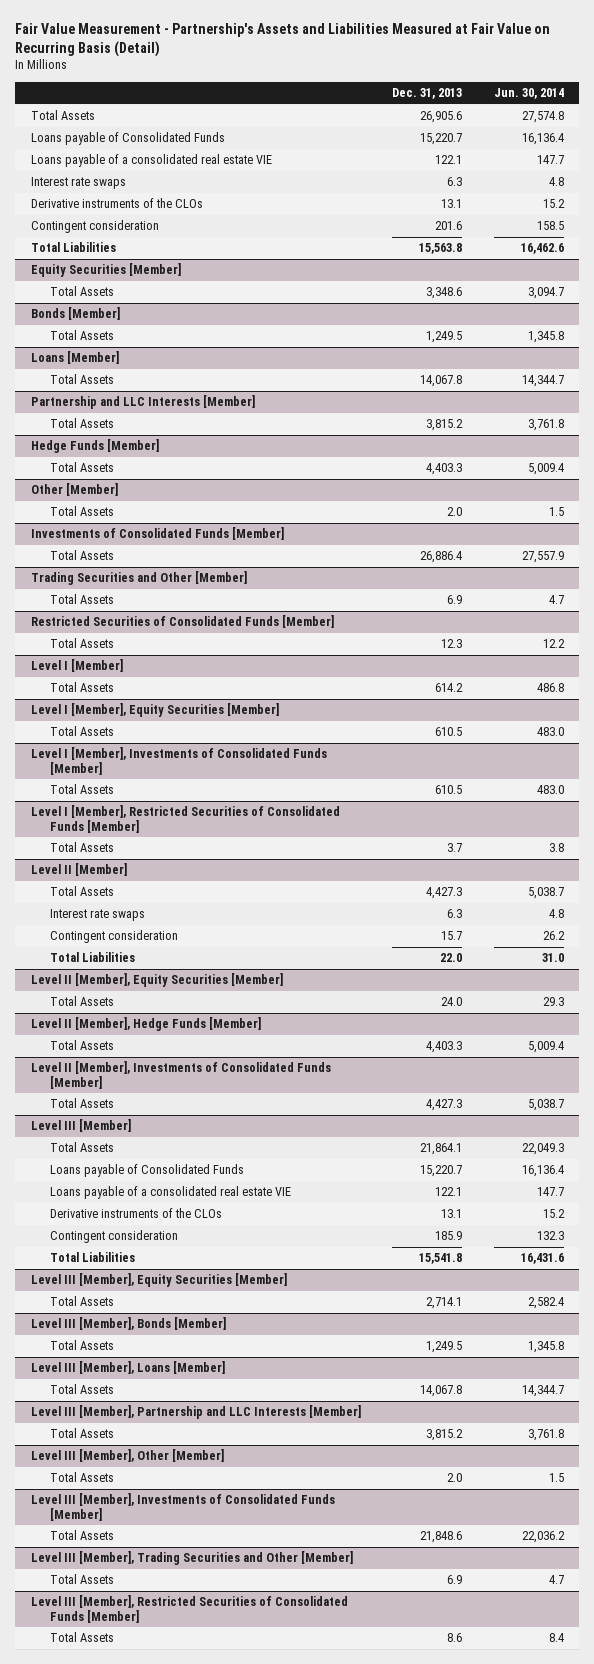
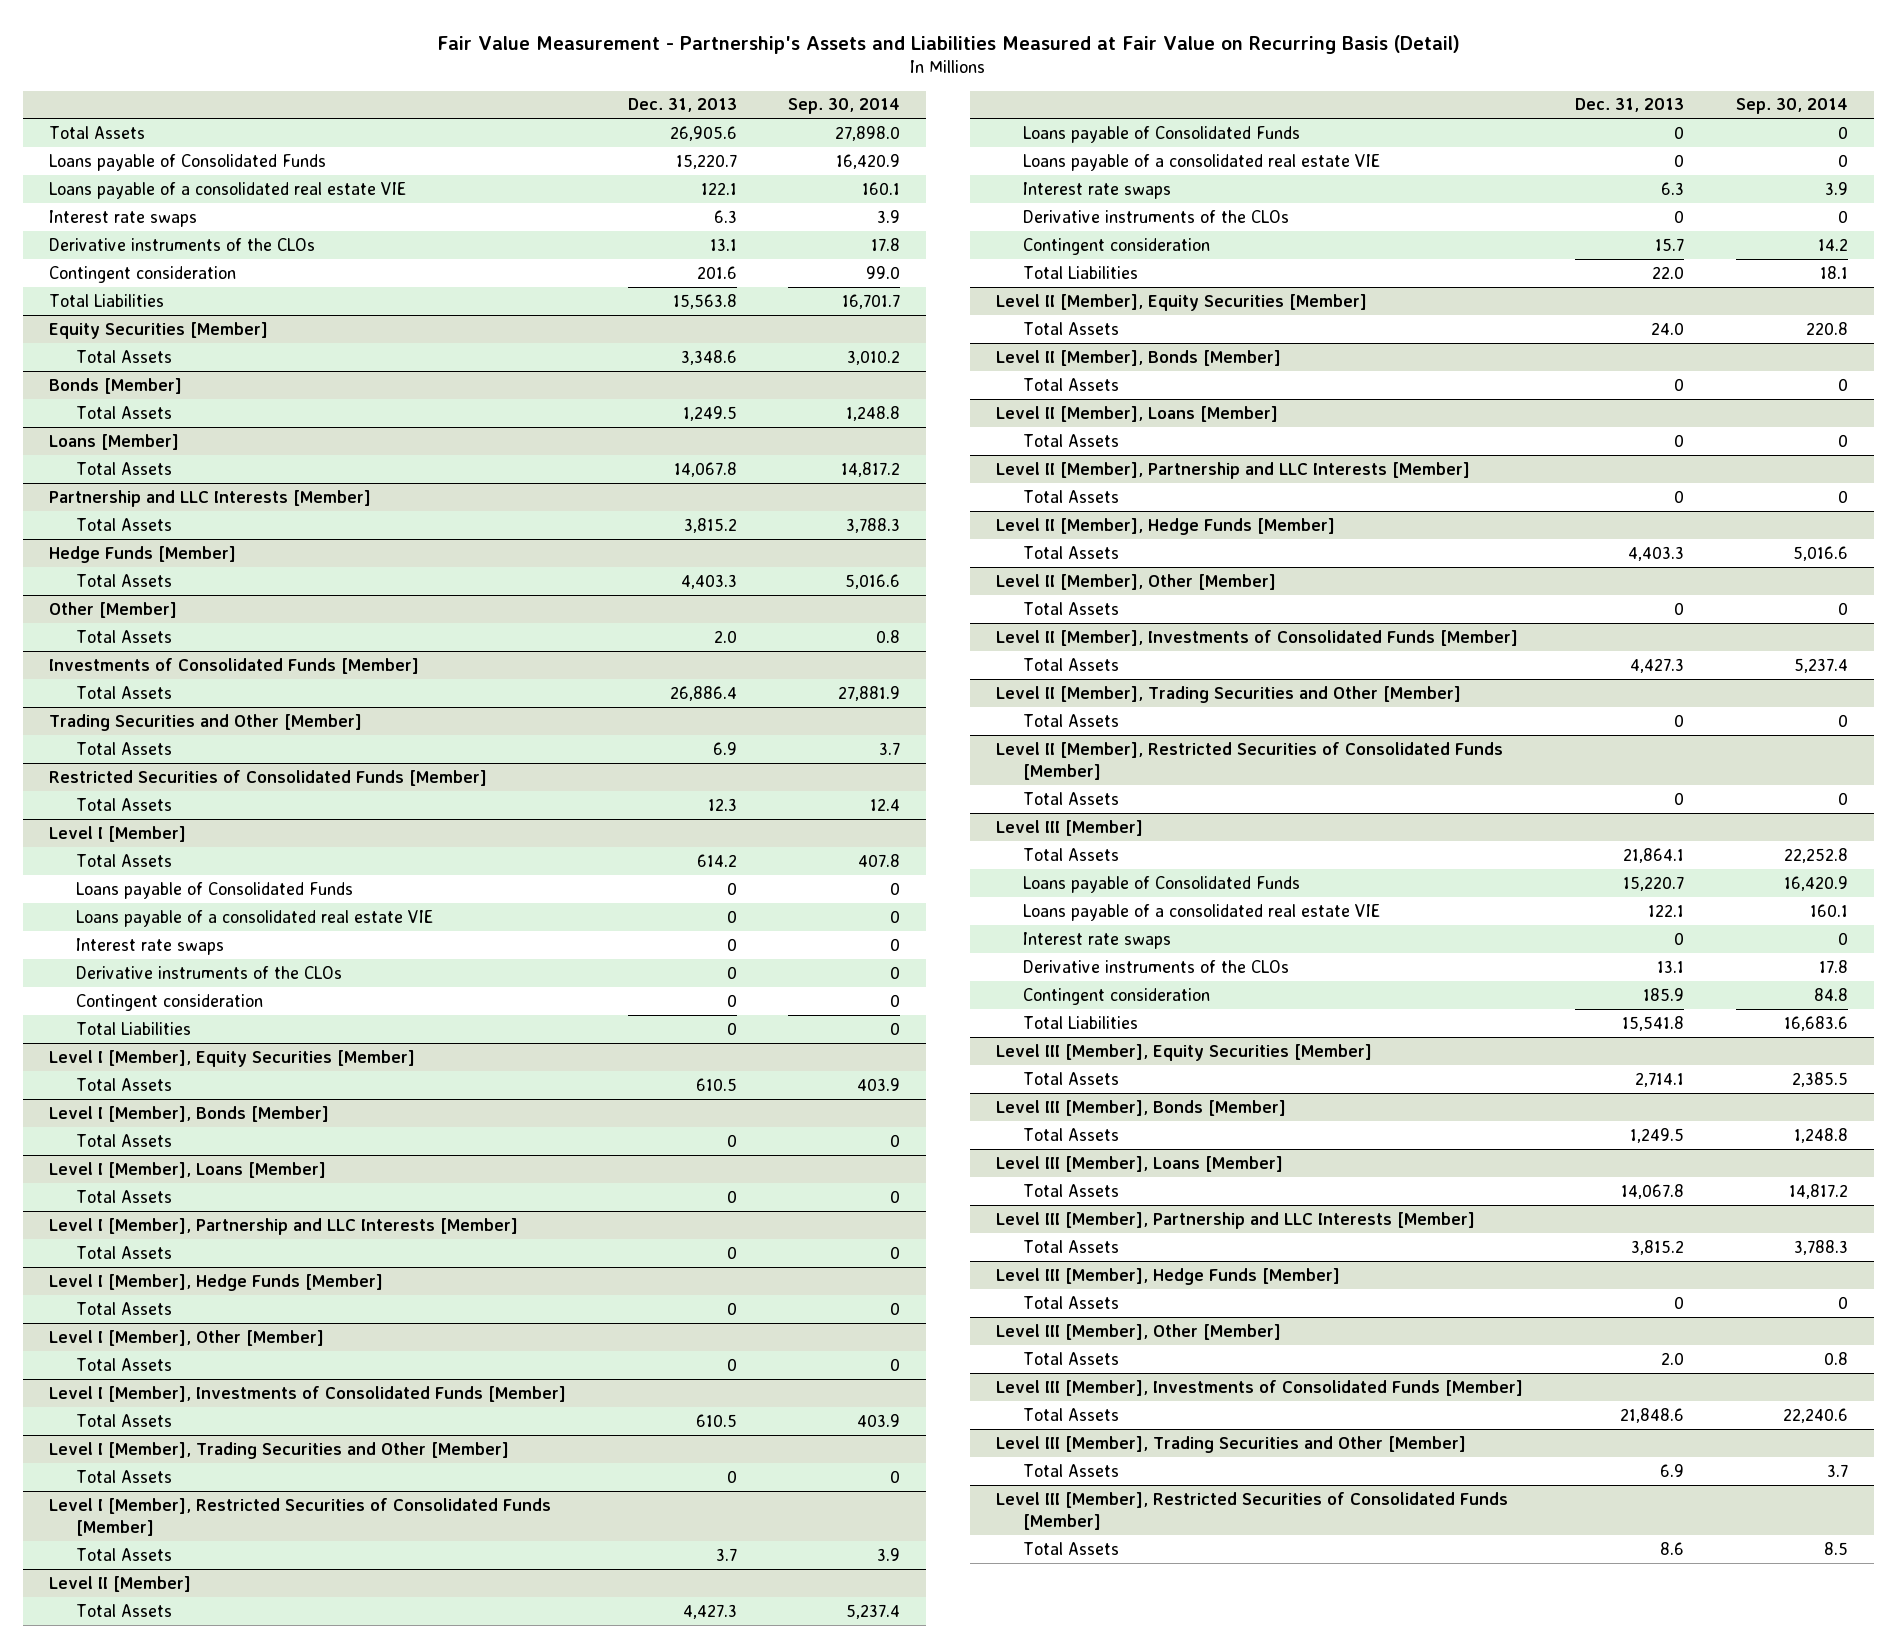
[493,88,564,100] Jun. 30, 2014 -> none
none -> [788,98,901,115] Sep. 30, 2014
none -> [75,881,353,899] Loans payable of Consolidated Funds
none -> [75,909,433,927] Loans payable of a consolidated real estate VIE
none -> [75,937,224,955] Interest rate swaps
none -> [75,965,342,979] Derivative instruments of the CLOs
none -> [75,993,263,1011] Contingent consideration
none -> [75,1021,191,1035] Total Liabilities
none -> [48,1105,329,1122] Level I [Member], Bonds [Member]
none -> [75,1133,172,1147] Total Assets
none -> [48,1161,326,1178] Level I [Member], Loans [Member]
none -> [75,1189,172,1203] Total Assets
none -> [48,1217,518,1235] Level I [Member], Partnership and LLC Interests [Member]
none -> [75,1245,172,1259] Total Assets
none -> [48,1273,383,1291] Level I [Member], Hedge Funds [Member]
none -> [75,1301,172,1315] Total Assets
none -> [48,1329,324,1346] Level I [Member], Other [Member]
none -> [75,1357,172,1371] Total Assets
none -> [48,1441,509,1459] Level I [Member], Trading Securities and Other [Member]
none -> [75,1469,172,1483] Total Assets
none -> [1022,125,1300,143] Loans payable of Consolidated Funds
none -> [1022,153,1380,171] Loans payable of a consolidated real estate VIE
none -> [1022,209,1289,223] Derivative instruments of the CLOs
none -> [995,349,1281,366] Level II [Member], Bonds [Member]
none -> [1022,377,1119,391] Total Assets
none -> [995,405,1278,422] Level II [Member], Loans [Member]
none -> [1022,433,1119,447] Total Assets
none -> [995,461,1470,479] Level II [Member], Partnership and LLC Interests [Member]
none -> [1022,489,1119,503] Total Assets
none -> [995,573,1276,590] Level II [Member], Other [Member]
none -> [1022,601,1119,615] Total Assets
none -> [995,685,1461,703] Level II [Member], Trading Securities and Other [Member]
none -> [1022,713,1119,727] Total Assets
none -> [995,741,1503,781] Level II [Member], Restricted Securities of Consolidated Funds [Member]
none -> [1022,791,1119,805] Total Assets
none -> [1022,931,1171,949] Interest rate swaps
none -> [995,1267,1340,1285] Level III [Member], Hedge Funds [Member]
none -> [1022,1295,1119,1309] Total Assets

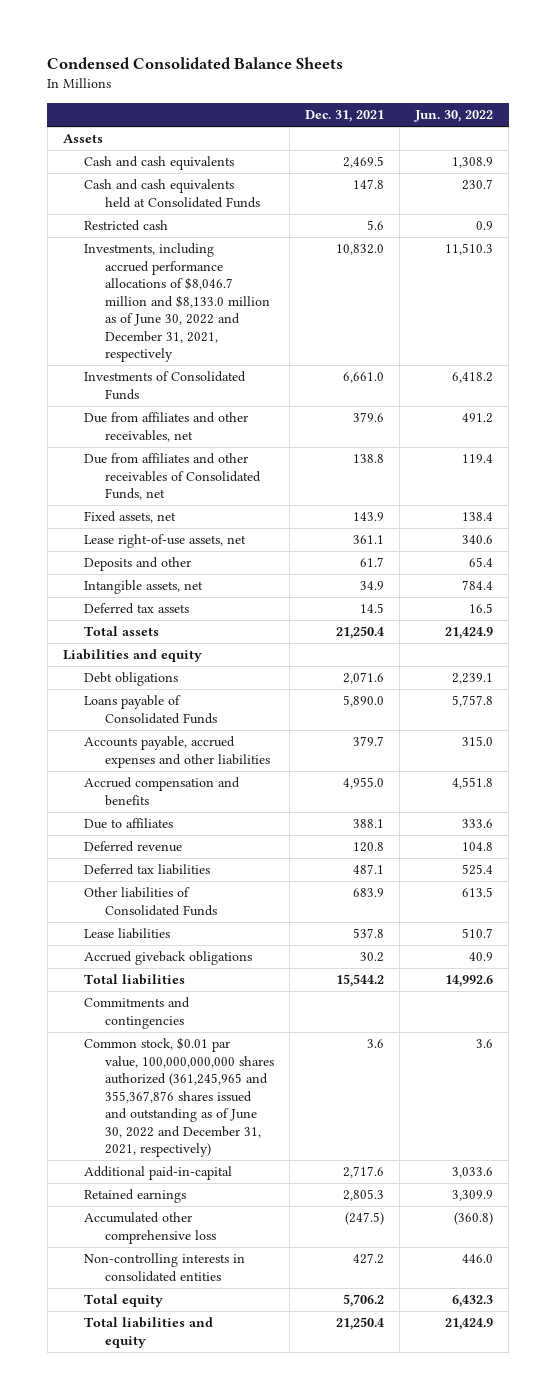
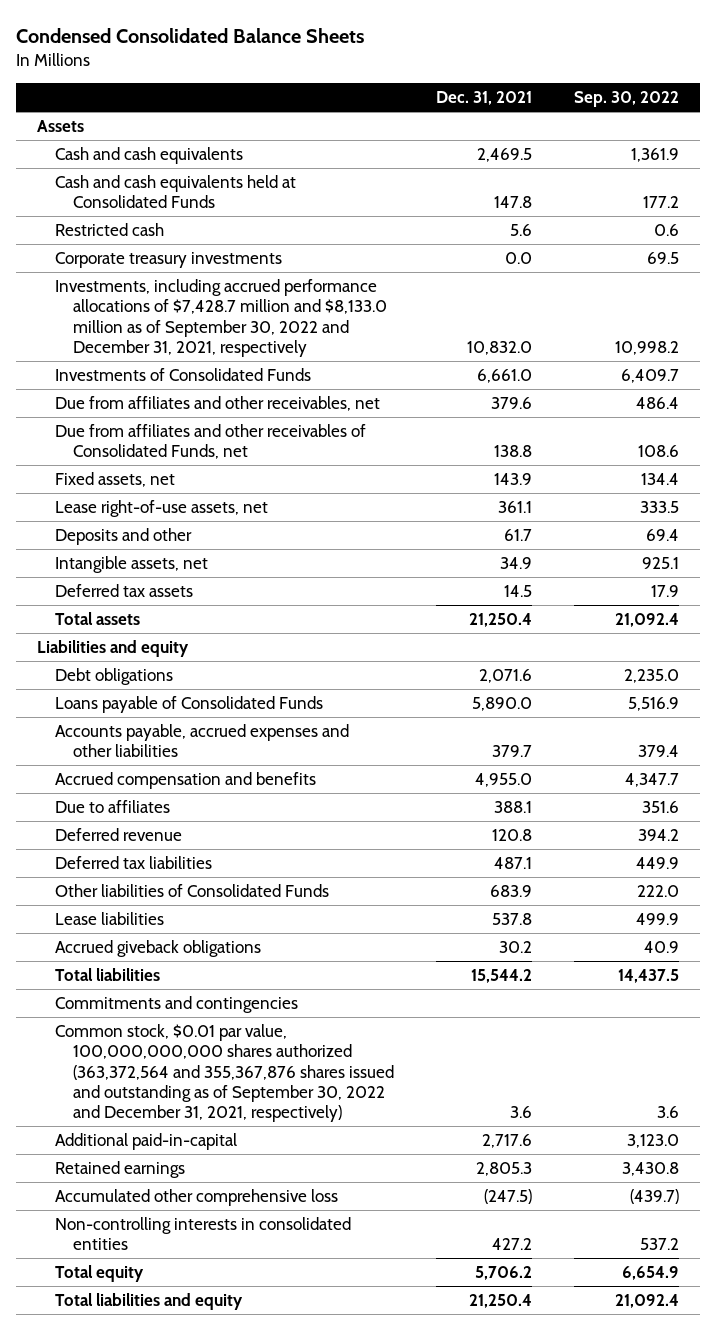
[414,109,494,122] Jun. 30, 2022 -> none
none -> [574,91,680,108] Sep. 30, 2022
none -> [55,252,283,269] Corporate treasury investments
[83,243,270,363] Investments, including accrued performance allocations of $8,046.7 million and $8,133.0 million as of June 30, 2022 and December 31, 2021, respectively -> [55,279,388,357] Investments, including accrued performance allocations of $7,428.7 million and $8,133.0 million as of September 30, 2022 and December 31, 2021, respectively
[83,1037,274,1158] Common stock, $0.01 par value, 100,000,000,000 shares authorized (361,245,965 and 355,367,876 shares issued and outstanding as of June 30, 2022 and December 31, 2021, respectively) -> [55,1024,395,1123] Common stock, $0.01 par value, 100,000,000,000 shares authorized (363,372,564 and 355,367,876 shares issued and outstanding as of September 30, 2022 and December 31, 2021, respectively)

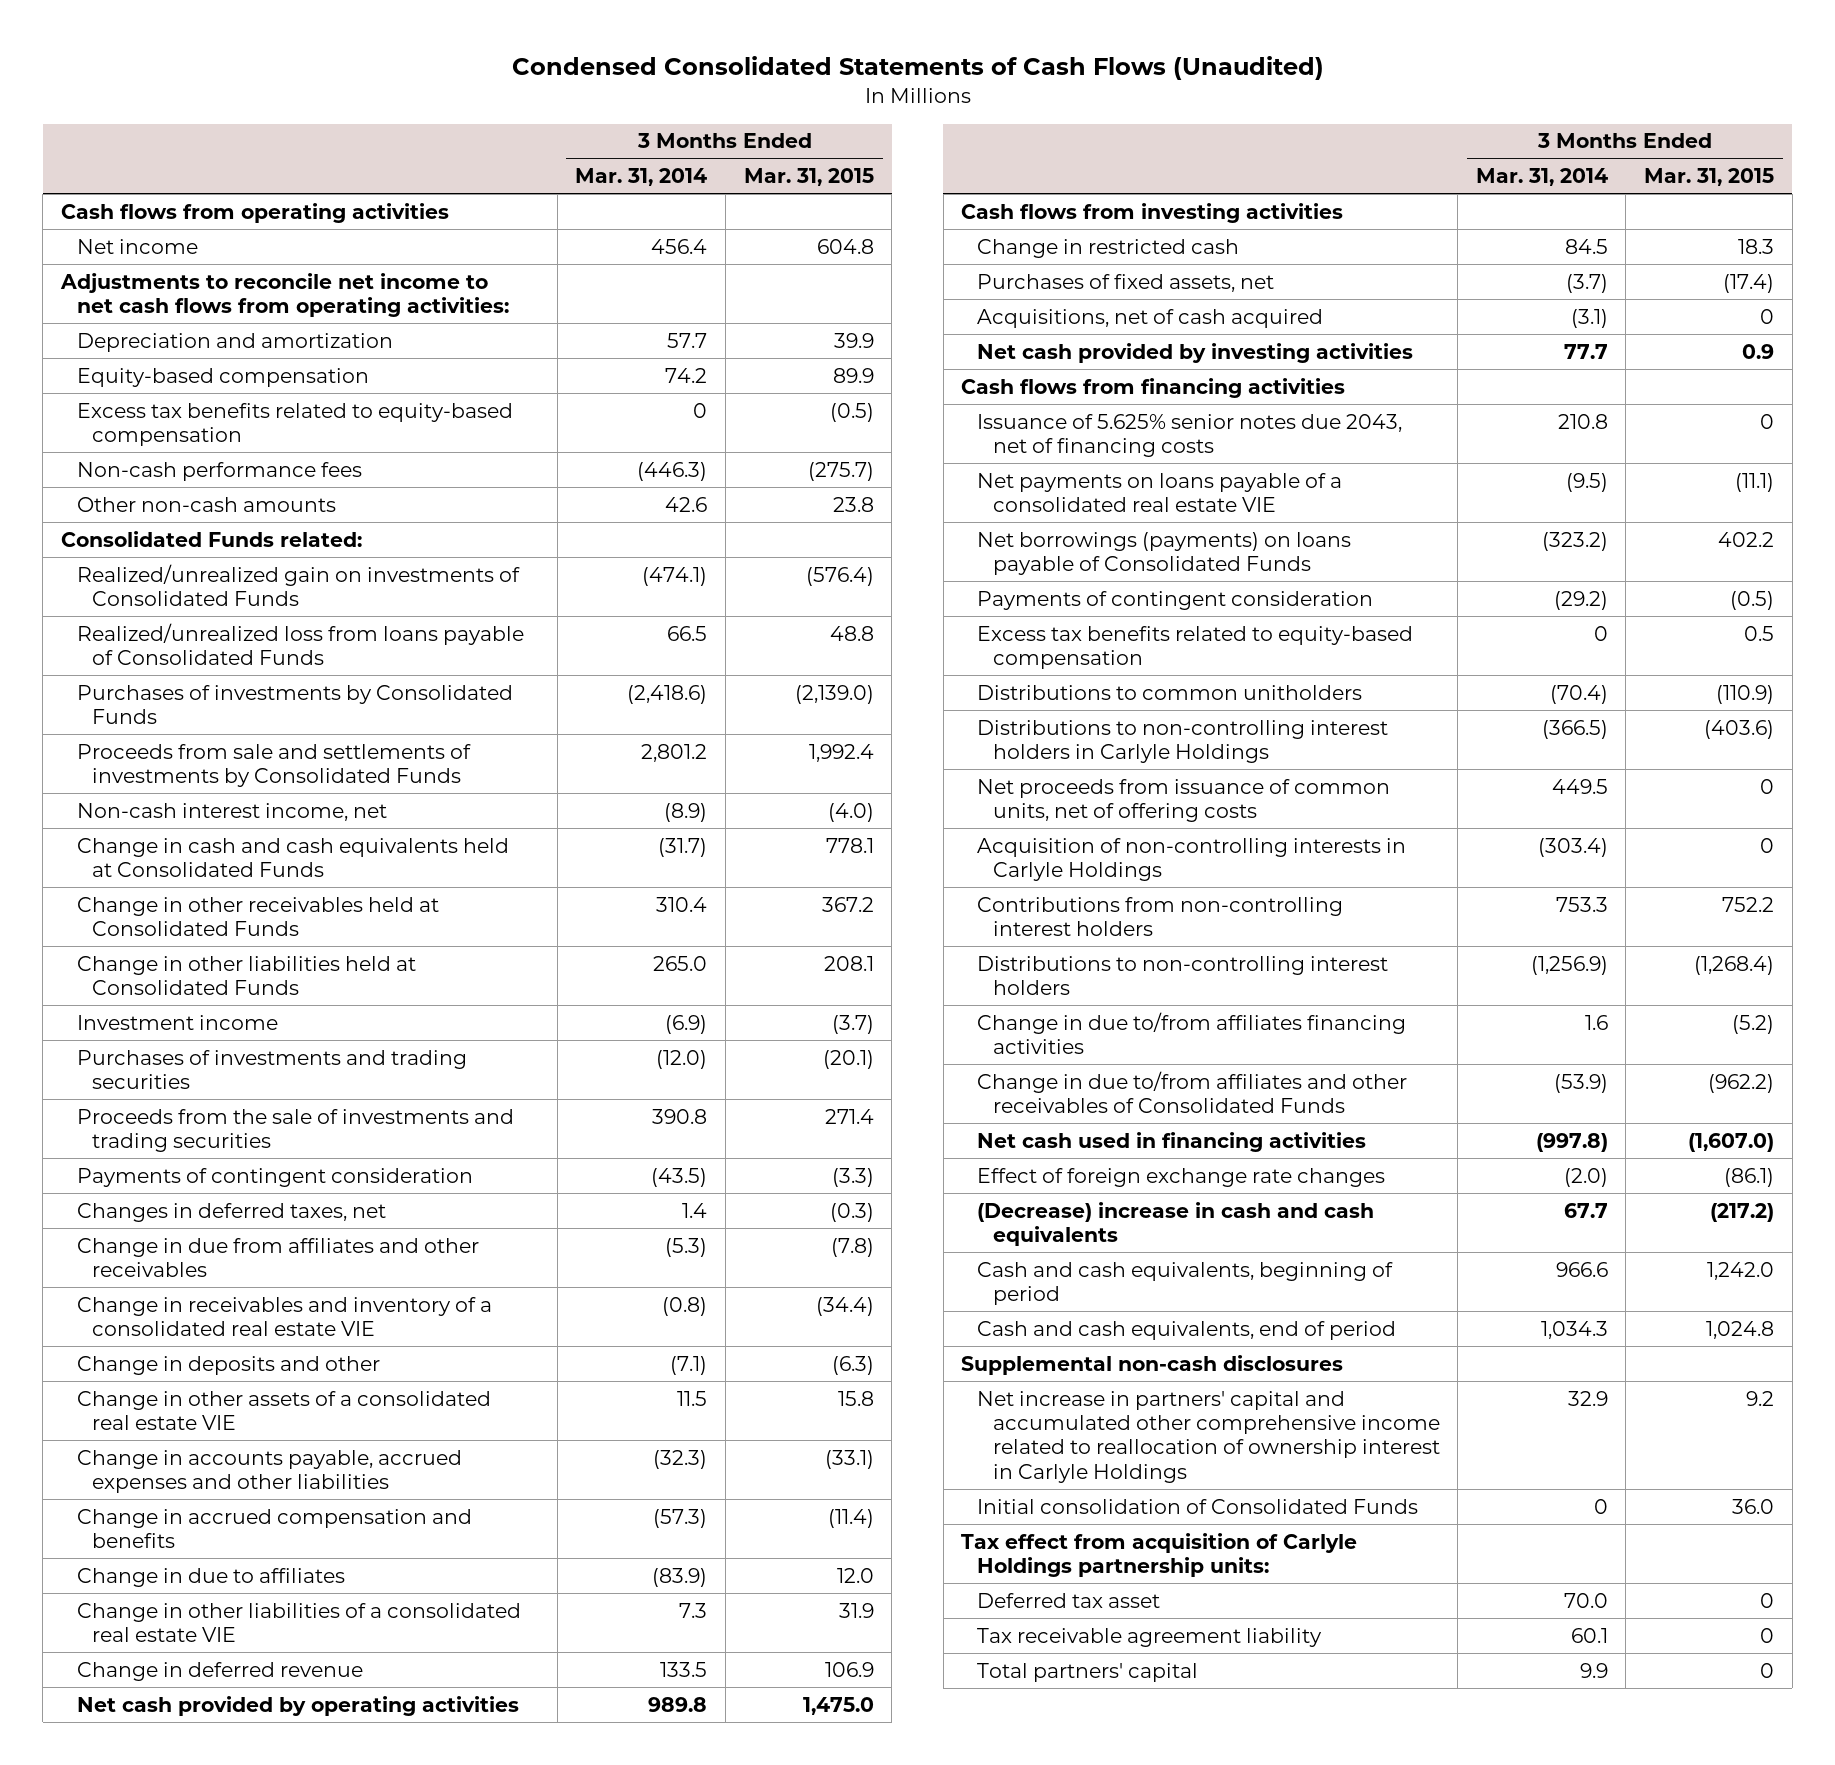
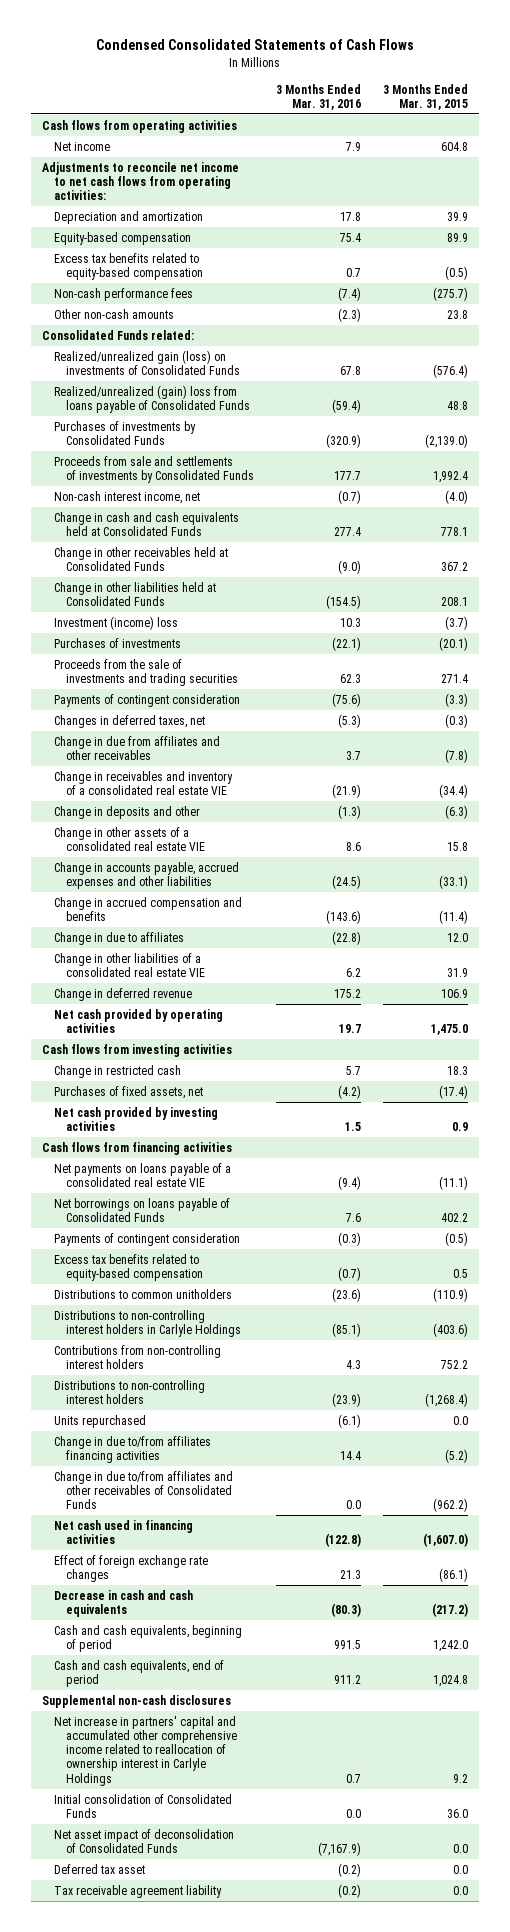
[511,56,1324,81] Condensed Consolidated Statements of Cash Flows (Unaudited) -> [96,39,415,51] Condensed Consolidated Statements of Cash Flows
[575,168,708,187] Mar. 31, 2014 -> none
none -> [276,83,362,110] 3 Months Ended Mar. 31, 2016
[76,563,520,607] Realized/unrealized gain on investments of Consolidated Funds -> [54,349,240,375] Realized/unrealized gain (loss) on investments of Consolidated Funds
[76,622,524,666] Realized/unrealized loss from loans payable of Consolidated Funds -> [54,384,250,413] Realized/unrealized (gain) loss from loans payable of Consolidated Funds
[76,1014,278,1030] Investment income -> [54,615,179,630] Investment (income) loss
[76,1049,467,1090] Purchases of investments and trading securities -> [54,637,182,648] Purchases of investments
[977,308,1324,328] Acquisitions, net of cash acquired -> none
[977,413,1403,458] Issuance of 5.625% senior notes due 2043, net of financing costs -> none
[977,531,1352,576] Net borrowings (payments) on loans payable of Consolidated Funds -> [54,1197,231,1222] Net borrowings on loans payable of Consolidated Funds
[977,778,1391,823] Net proceeds from issuance of common units, net of offering costs -> none
[977,837,1407,882] Acquisition of non-controlling interests in Carlyle Holdings -> none
none -> [54,1414,147,1428] Units repurchased
[977,1201,1375,1247] (Decrease) increase in cash and cash equivalents -> [54,1589,194,1617] Decrease in cash and cash equivalents
[961,1532,1358,1578] Tax effect from acquisition of Carlyle Holdings partnership units: -> none
[977,1662,1199,1682] Total partners' capital -> none
none -> [54,1828,235,1853] Net asset impact of deconsolidation of Consolidated Funds
[1760,1592,1775,1608] 0 -> [453,1864,469,1874] 0.0
[1760,1627,1775,1643] 0 -> [453,1885,469,1895] 0.0

